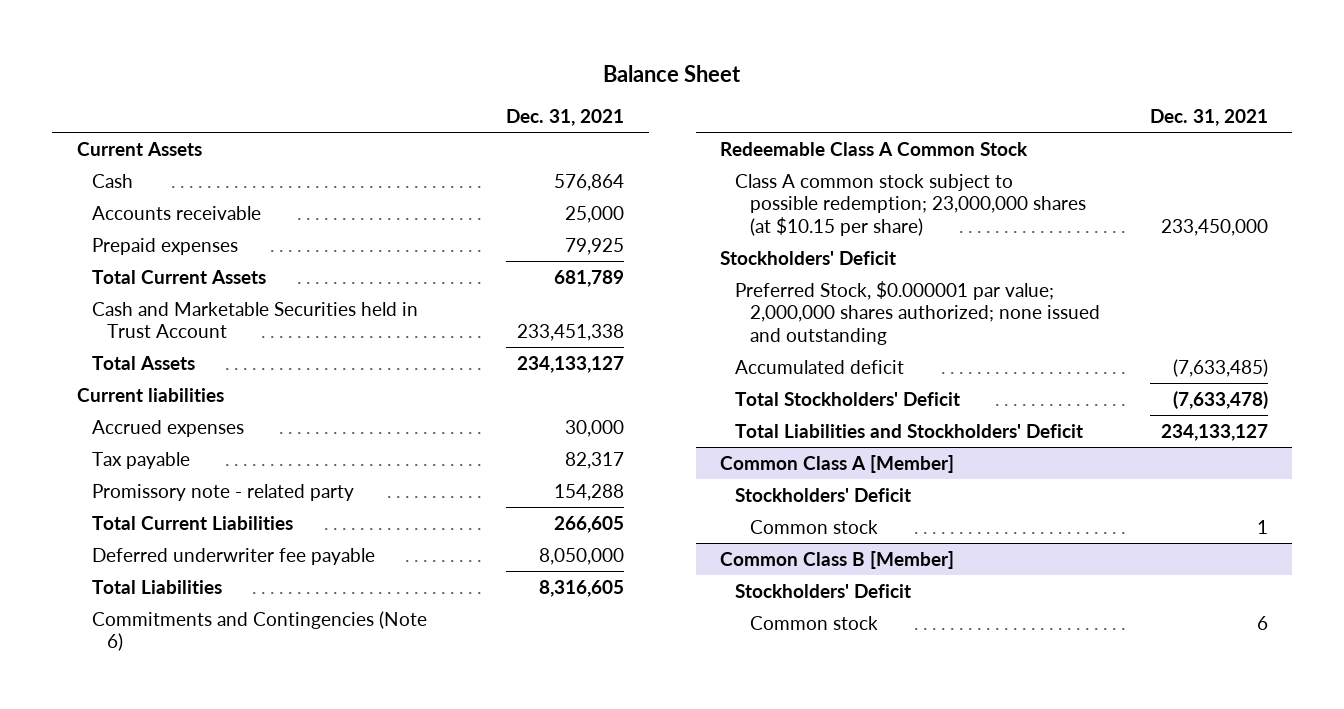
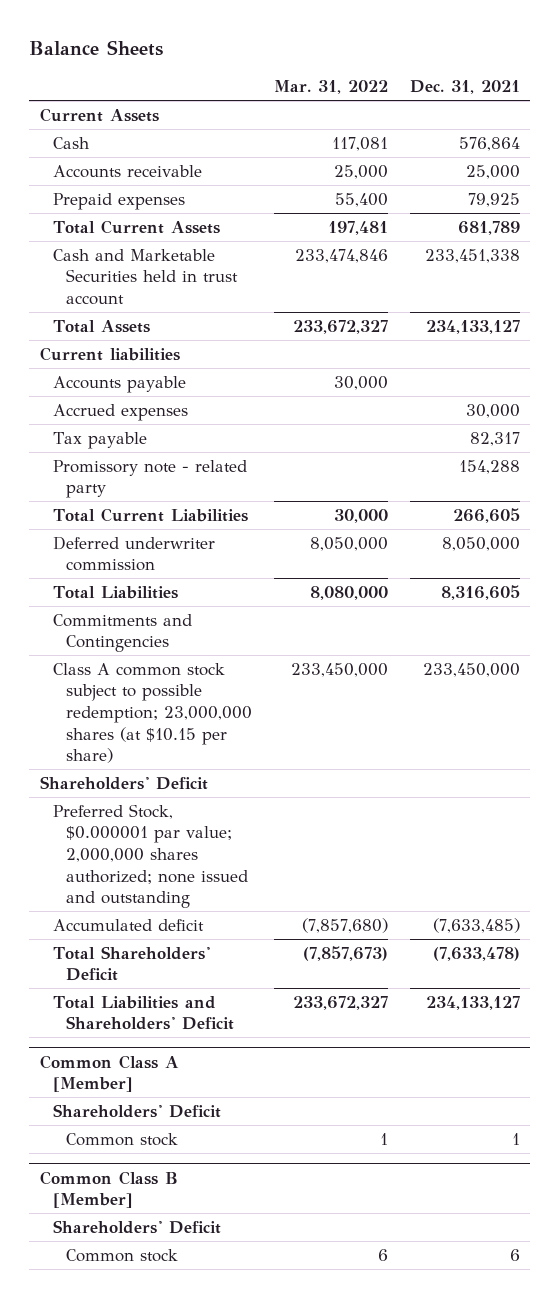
[603,64,742,82] Balance Sheet -> [28,40,163,57] Balance Sheets
none -> [273,80,388,95] Mar. 31, 2022
[91,301,418,339] Cash and Marketable Securities held in Trust Account -> [52,248,239,306] Cash and Marketable Securities held in trust account
none -> [52,375,186,393] Accounts payable
[91,547,375,565] Deferred underwriter fee payable -> [52,535,215,572] Deferred underwriter commission
[720,141,1029,156] Redeemable Class A Common Stock -> none
[91,610,427,652] Commitments and Contingencies (Note 6) -> [52,613,192,653] Commitments and Contingencies
[720,250,897,265] Stockholders' Deficit -> [39,775,208,790] Shareholders' Deficit
[735,391,961,406] Total Stockholders' Deficit -> [52,945,210,982] Total Shareholders' Deficit
[735,423,1084,438] Total Liabilities and Stockholders' Deficit -> [52,995,235,1031] Total Liabilities and Shareholders' Deficit
[735,487,912,502] Stockholders' Deficit -> [52,1103,221,1118] Shareholders' Deficit
[735,583,912,598] Stockholders' Deficit -> [52,1219,221,1234] Shareholders' Deficit

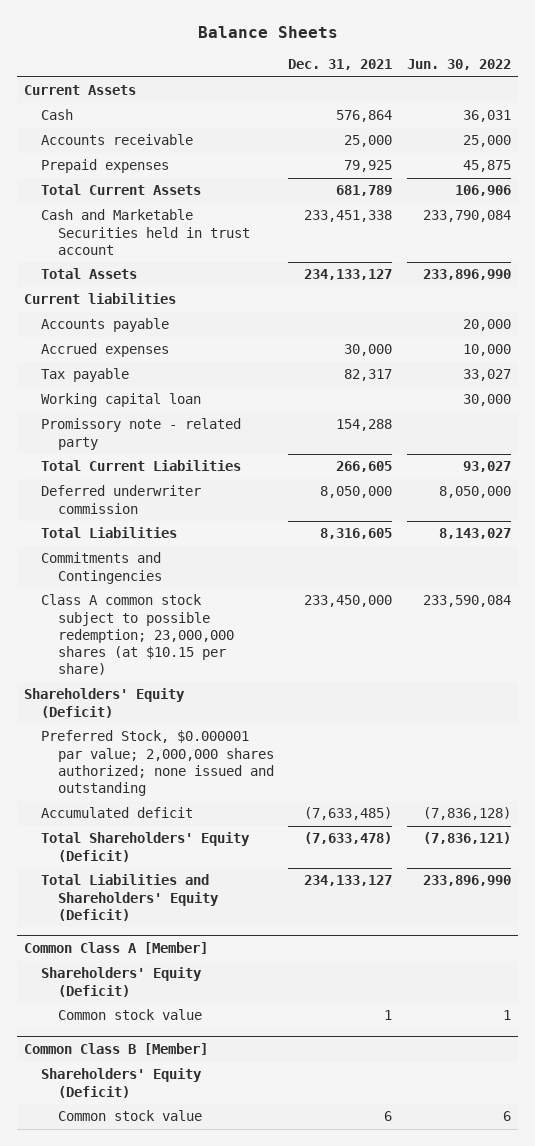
[273,80,388,95] Mar. 31, 2022 -> none
none -> [406,59,511,71] Jun. 30, 2022
none -> [41,393,202,408] Working capital loan
[39,775,208,790] Shareholders' Deficit -> [24,688,186,718] Shareholders' Equity (Deficit)
[52,945,210,982] Total Shareholders' Deficit -> [41,832,251,862] Total Shareholders' Equity (Deficit)
[52,995,235,1031] Total Liabilities and Shareholders' Deficit -> [41,874,219,921] Total Liabilities and Shareholders' Equity (Deficit)
[52,1103,221,1118] Shareholders' Deficit -> [41,967,203,997] Shareholders' Equity (Deficit)
[66,1132,179,1146] Common stock -> [57,1009,202,1021] Common stock value
[52,1219,221,1234] Shareholders' Deficit -> [41,1068,203,1098] Shareholders' Equity (Deficit)
[66,1248,179,1262] Common stock -> [57,1110,202,1122] Common stock value

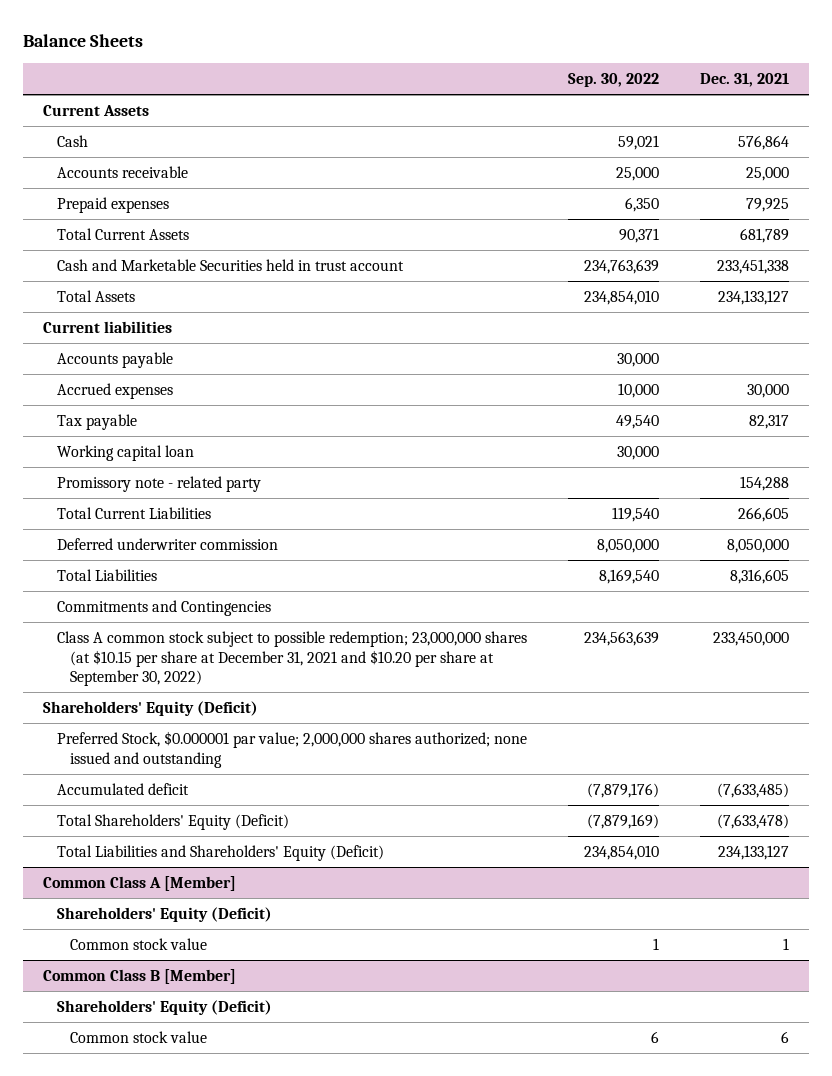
[406,59,511,71] Jun. 30, 2022 -> none
none -> [567,72,659,87] Sep. 30, 2022
[41,594,234,676] Class A common stock subject to possible redemption; 23,000,000 shares (at $10.15 per share) -> [56,631,527,687] Class A common stock subject to possible redemption; 23,000,000 shares (at $10.15 per share at December 31, 2021 and $10.20 per share at September 30, 2022)

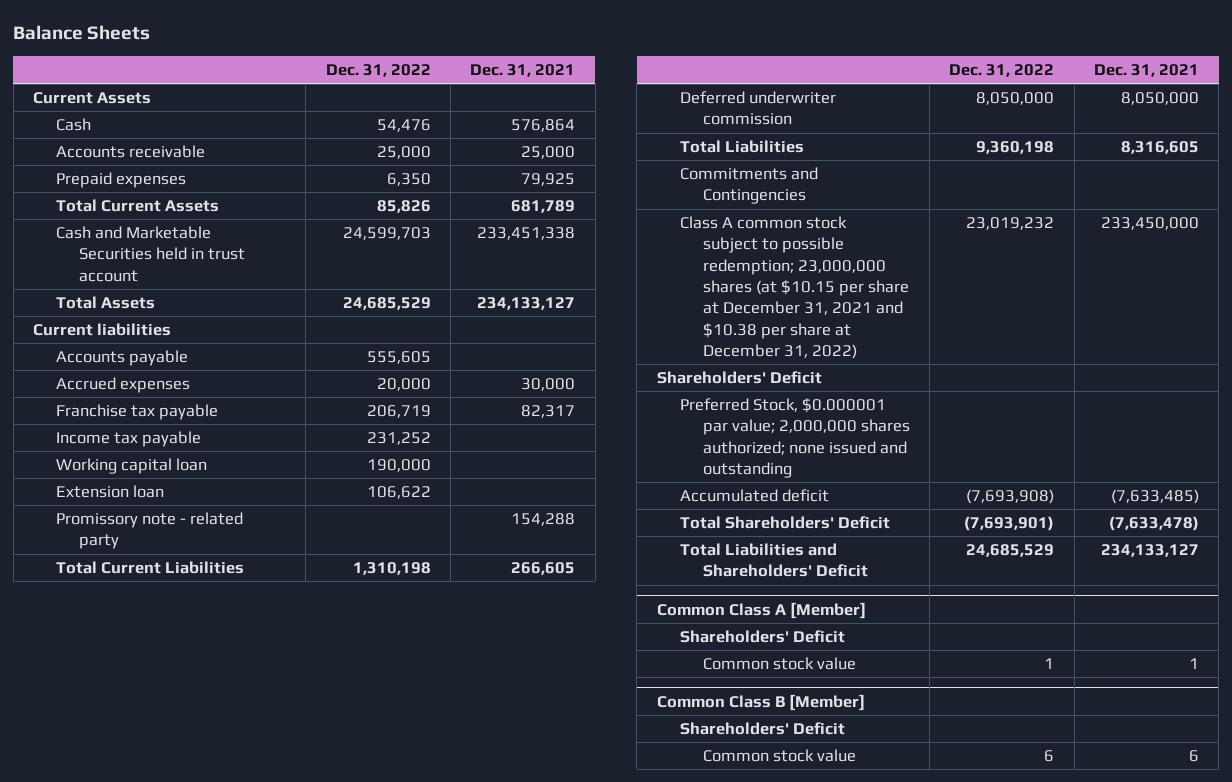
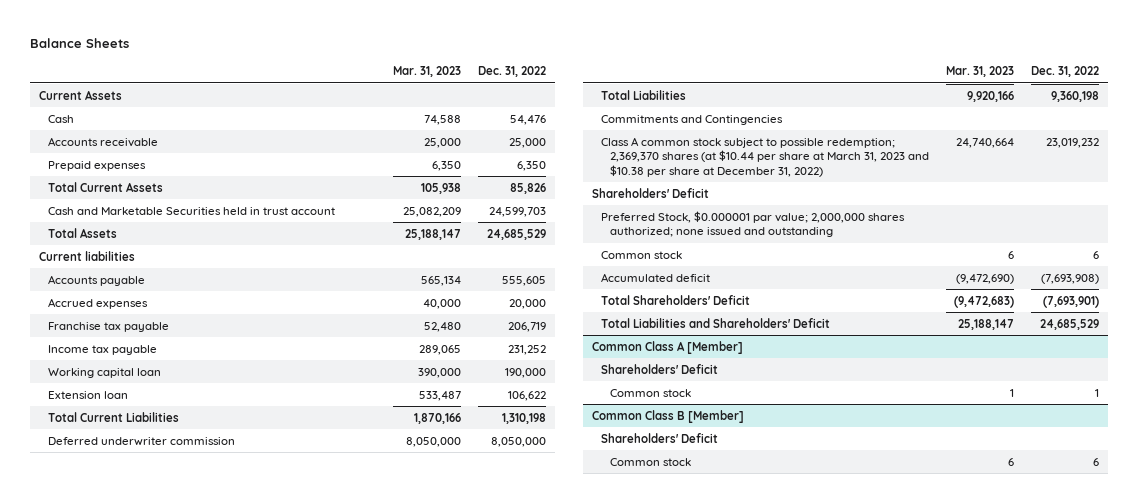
[470,63,576,77] Dec. 31, 2021 -> none
none -> [393,66,462,78] Mar. 31, 2023
[56,512,244,550] Promissory note - related party -> none
[679,216,909,359] Class A common stock subject to possible redemption; 23,000,000 shares (at $10.15 per share at December 31, 2021 and $10.38 per share at December 31, 2022) -> [601,136,930,177] Class A common stock subject to possible redemption; 2,369,370 shares (at $10.44 per share at March 31, 2023 and $10.38 per share at December 31, 2022)
none -> [601,250,683,259] Common stock
[702,657,856,671] Common stock value -> [610,388,692,397] Common stock
[702,749,856,763] Common stock value -> [610,457,692,466] Common stock

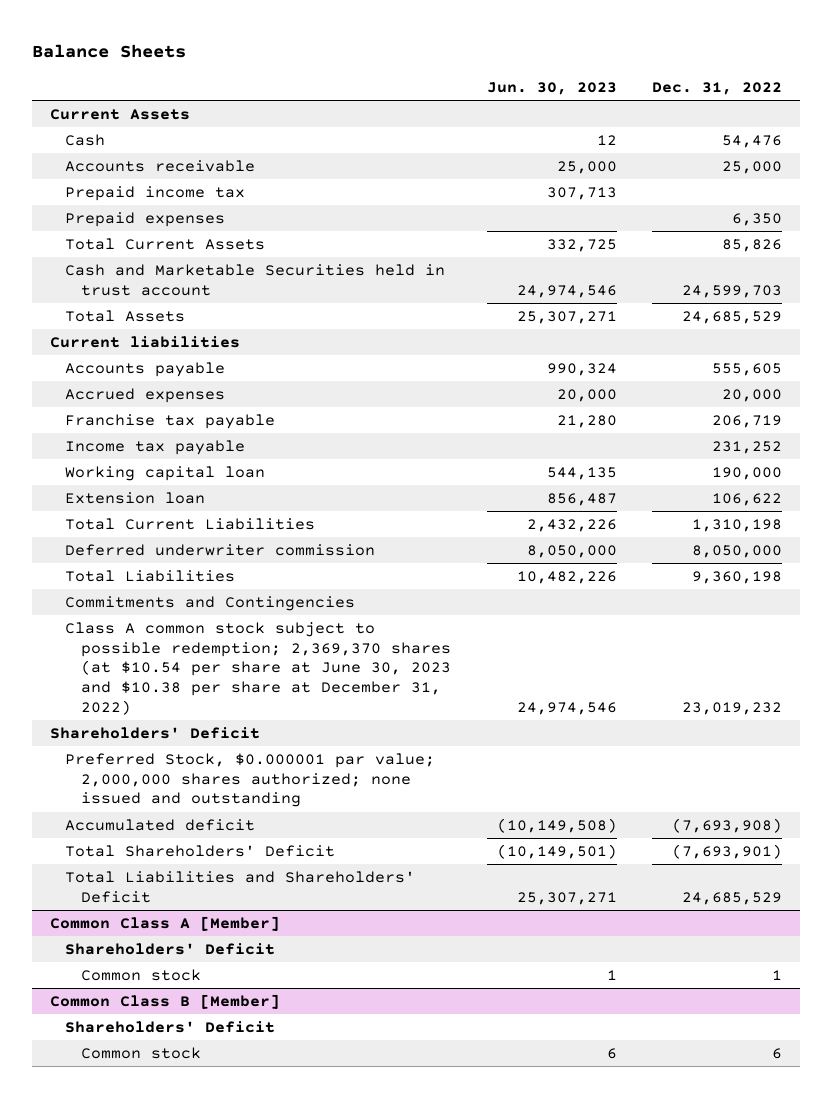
[393,66,462,78] Mar. 31, 2023 -> none
none -> [486,81,617,95] Jun. 30, 2023
none -> [65,185,246,201] Prepaid income tax
[601,136,930,177] Class A common stock subject to possible redemption; 2,369,370 shares (at $10.44 per share at March 31, 2023 and $10.38 per share at December 31, 2022) -> [65,621,452,715] Class A common stock subject to possible redemption; 2,369,370 shares (at $10.54 per share at June 30, 2023 and $10.38 per share at December 31, 2022)
[601,250,683,259] Common stock -> none

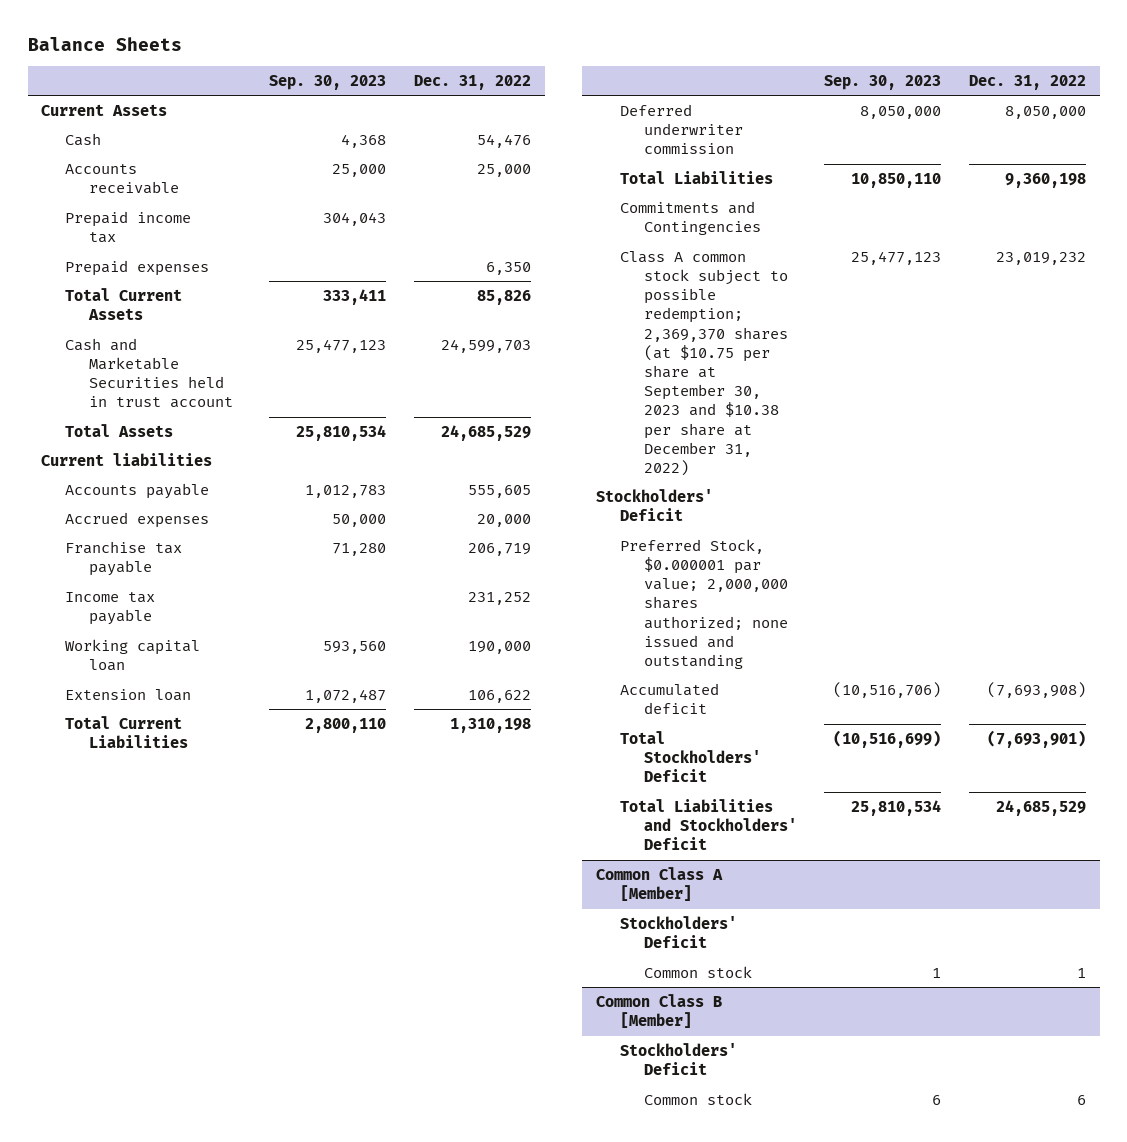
[486,81,617,95] Jun. 30, 2023 -> none
none -> [269,74,387,90] Sep. 30, 2023
[65,621,452,715] Class A common stock subject to possible redemption; 2,369,370 shares (at $10.54 per share at June 30, 2023 and $10.38 per share at December 31, 2022) -> [620,250,788,477] Class A common stock subject to possible redemption; 2,369,370 shares (at $10.75 per share at September 30, 2023 and $10.38 per share at December 31, 2022)
[49,726,260,739] Shareholders' Deficit -> [596,488,714,522] Stockholders' Deficit
[65,844,336,857] Total Shareholders' Deficit -> [620,730,761,783] Total Stockholders' Deficit
[65,870,416,903] Total Liabilities and Shareholders' Deficit -> [620,798,797,851] Total Liabilities and Stockholders' Deficit
[65,942,276,955] Shareholders' Deficit -> [620,915,738,949] Stockholders' Deficit
[65,1020,276,1033] Shareholders' Deficit -> [620,1042,738,1076] Stockholders' Deficit

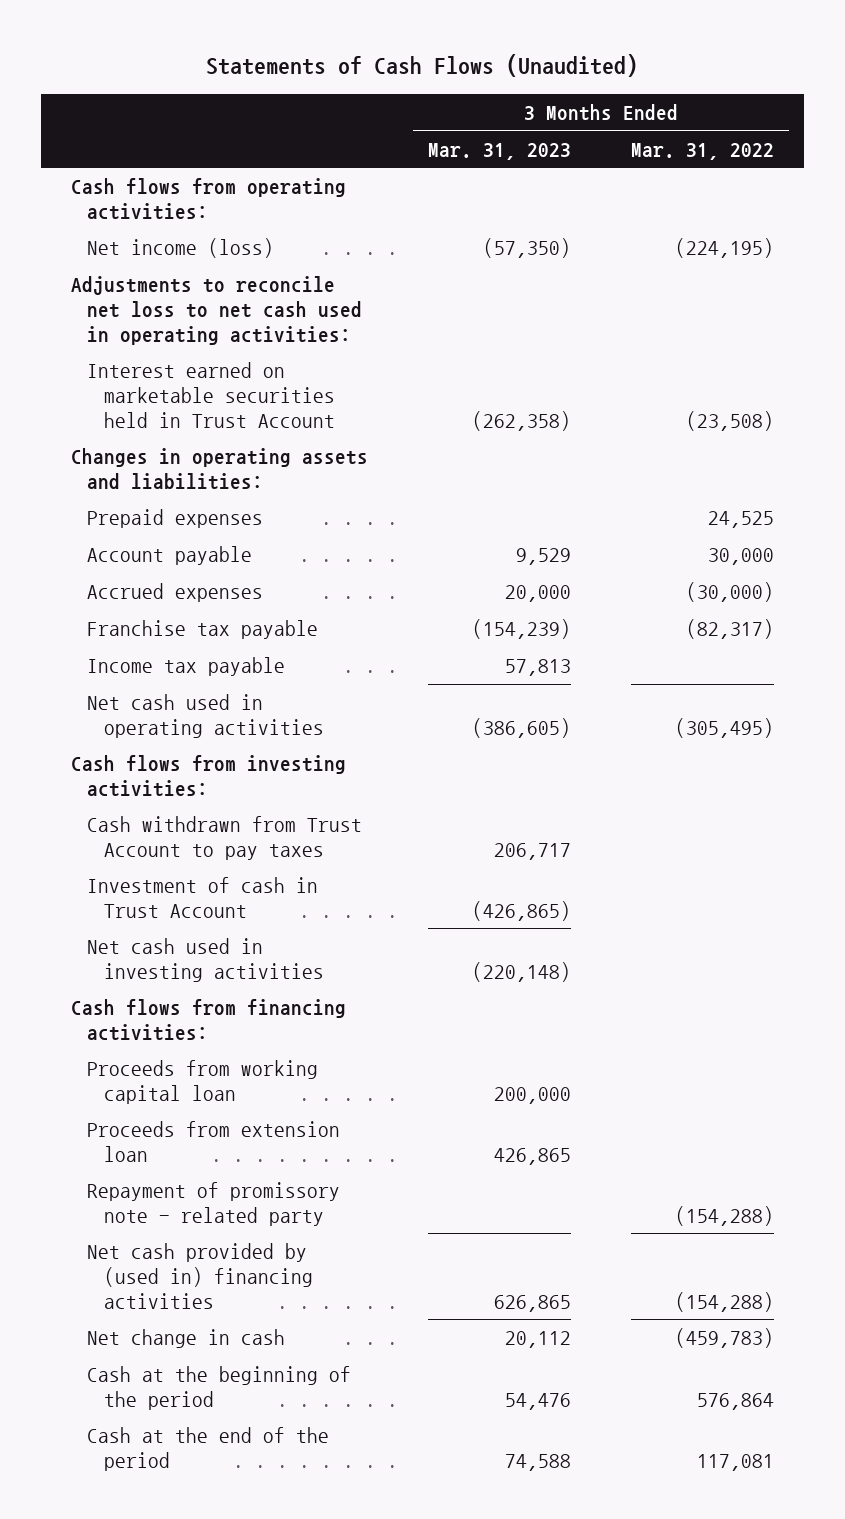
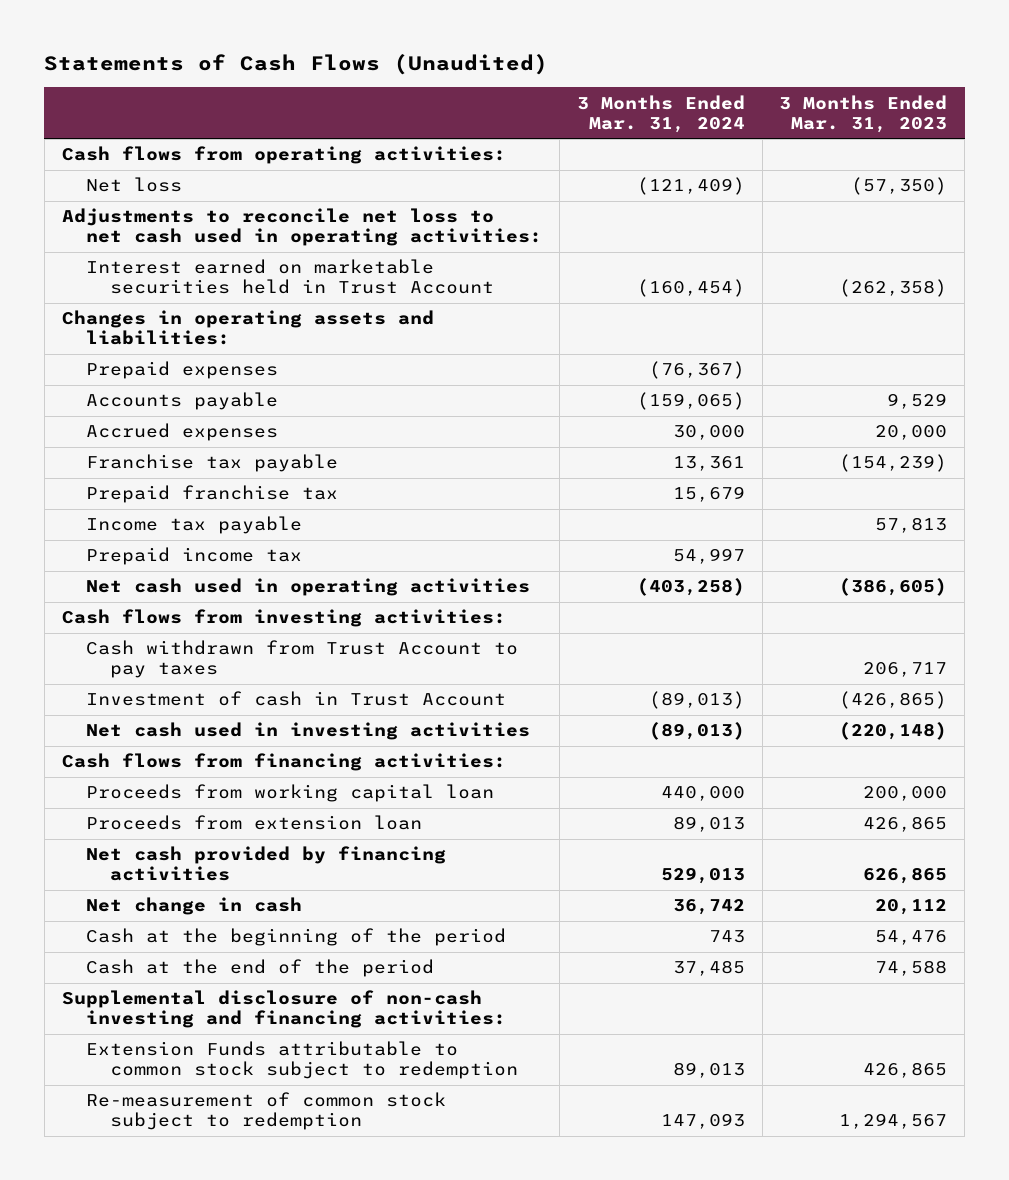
[630,142,774,160] Mar. 31, 2022 -> none
none -> [576,94,745,133] 3 Months Ended Mar. 31, 2024
[87,237,275,258] Net income (loss) -> [85,177,182,193] Net loss
[87,545,253,565] Account payable -> [85,392,278,411] Accounts payable
none -> [85,485,338,504] Prepaid franchise tax
none -> [85,547,302,566] Prepaid income tax
[87,1181,341,1226] Repayment of promissory note - related party -> none
[87,1242,313,1309] Net cash provided by (used in) financing activities -> [85,846,446,882] Net cash provided by financing activities
none -> [61,990,506,1029] Supplemental disclosure of non-cash investing and financing activities:
none -> [85,1041,518,1080] Extension Funds attributable to common stock subject to redemption
none -> [85,1092,446,1131] Re-measurement of common stock subject to redemption

